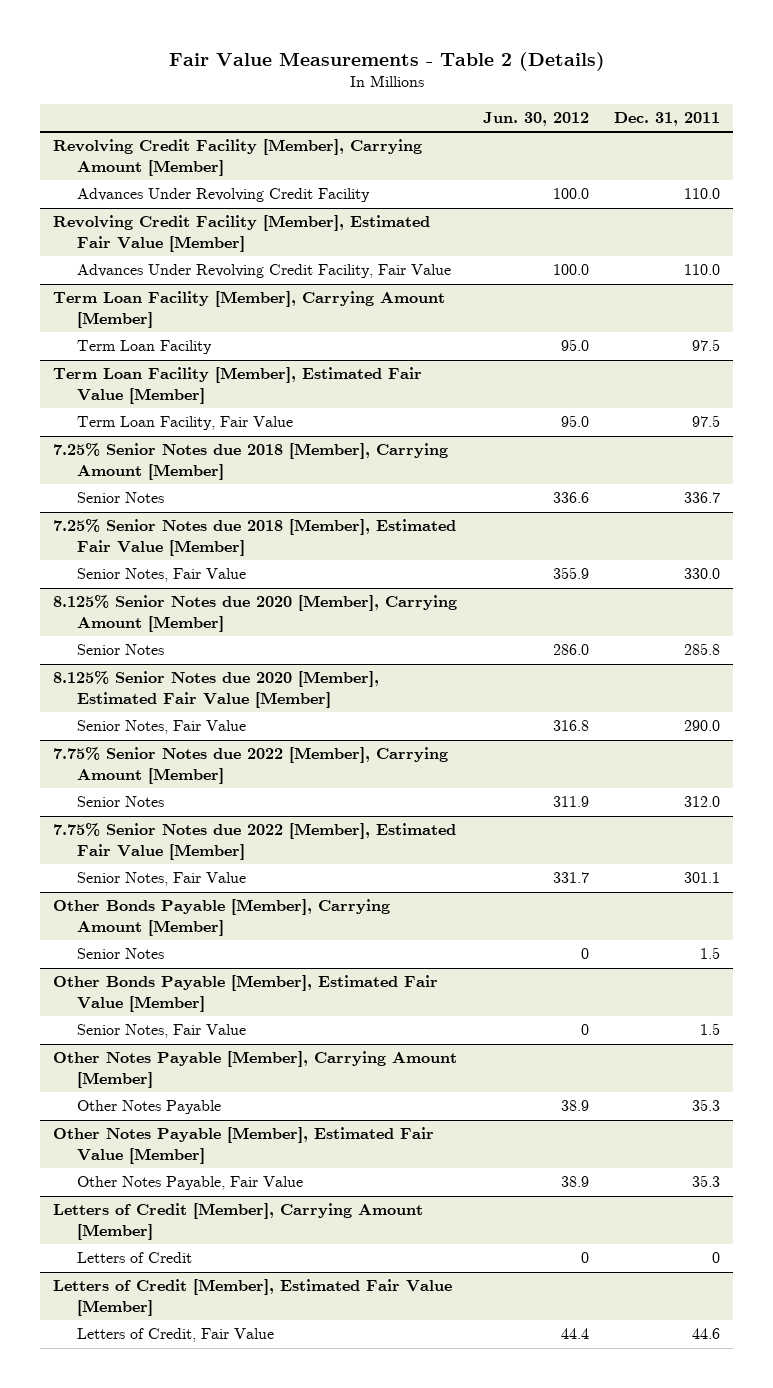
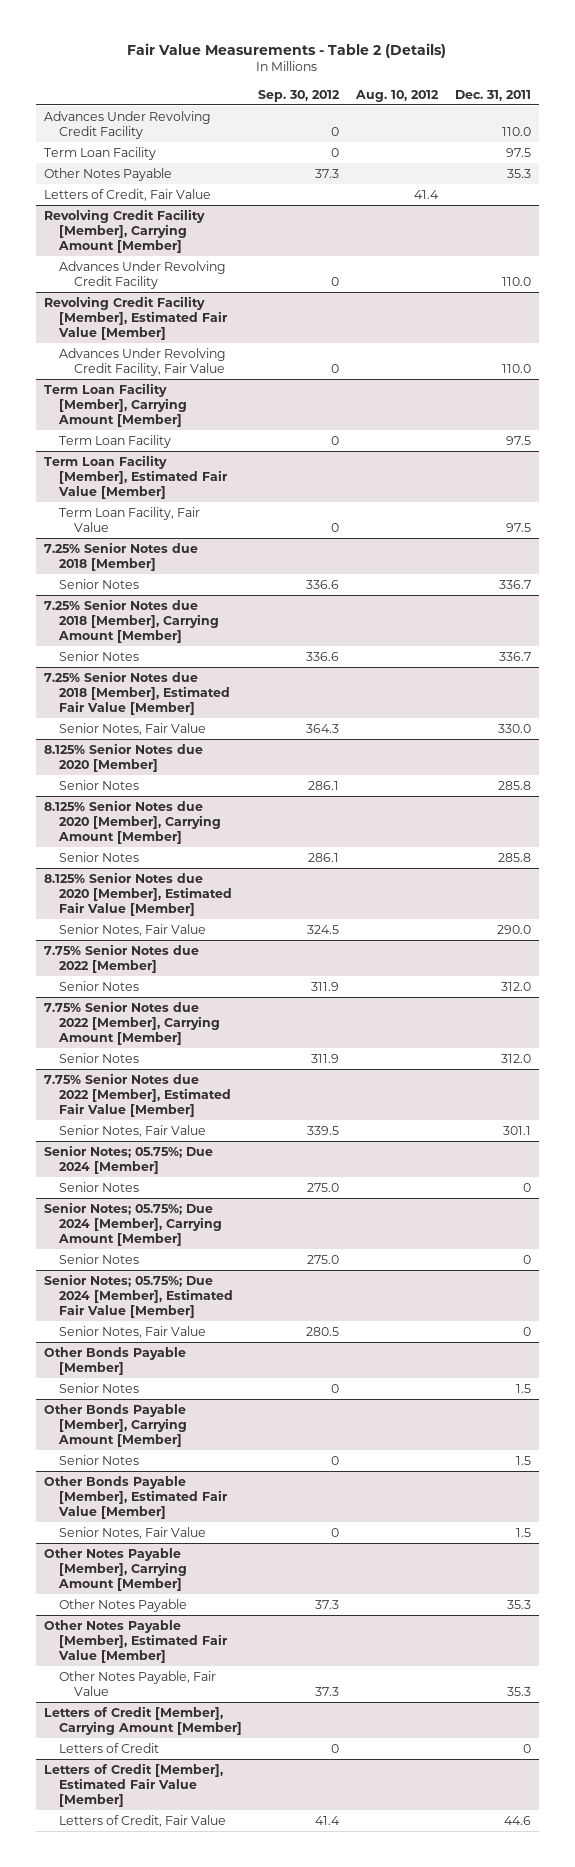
[482,112,589,127] Jun. 30, 2012 -> none
none -> [258,89,341,102] Sep. 30, 2012
none -> [355,89,440,102] Aug. 10, 2012
none -> [43,110,211,139] Advances Under Revolving Credit Facility
none -> [43,146,156,160] Term Loan Facility
none -> [43,167,172,181] Other Notes Payable
none -> [43,188,211,201] Letters of Credit, Fair Value
none -> [43,541,198,571] 7.25% Senior Notes due 2018 [Member]
none -> [58,578,139,589] Senior Notes
none -> [43,742,203,772] 8.125% Senior Notes due 2020 [Member]
none -> [58,779,139,790] Senior Notes
none -> [43,943,199,973] 7.75% Senior Notes due 2022 [Member]
none -> [58,980,139,991] Senior Notes
none -> [43,1144,213,1174] Senior Notes; 05.75%; Due 2024 [Member]
none -> [58,1181,139,1192] Senior Notes
none -> [43,1201,222,1246] Senior Notes; 05.75%; Due 2024 [Member], Carrying Amount [Member]
none -> [58,1253,139,1264] Senior Notes
none -> [43,1273,233,1318] Senior Notes; 05.75%; Due 2024 [Member], Estimated Fair Value [Member]
none -> [58,1325,206,1338] Senior Notes, Fair Value
none -> [43,1346,186,1375] Other Bonds Payable [Member]
none -> [58,1382,139,1393] Senior Notes

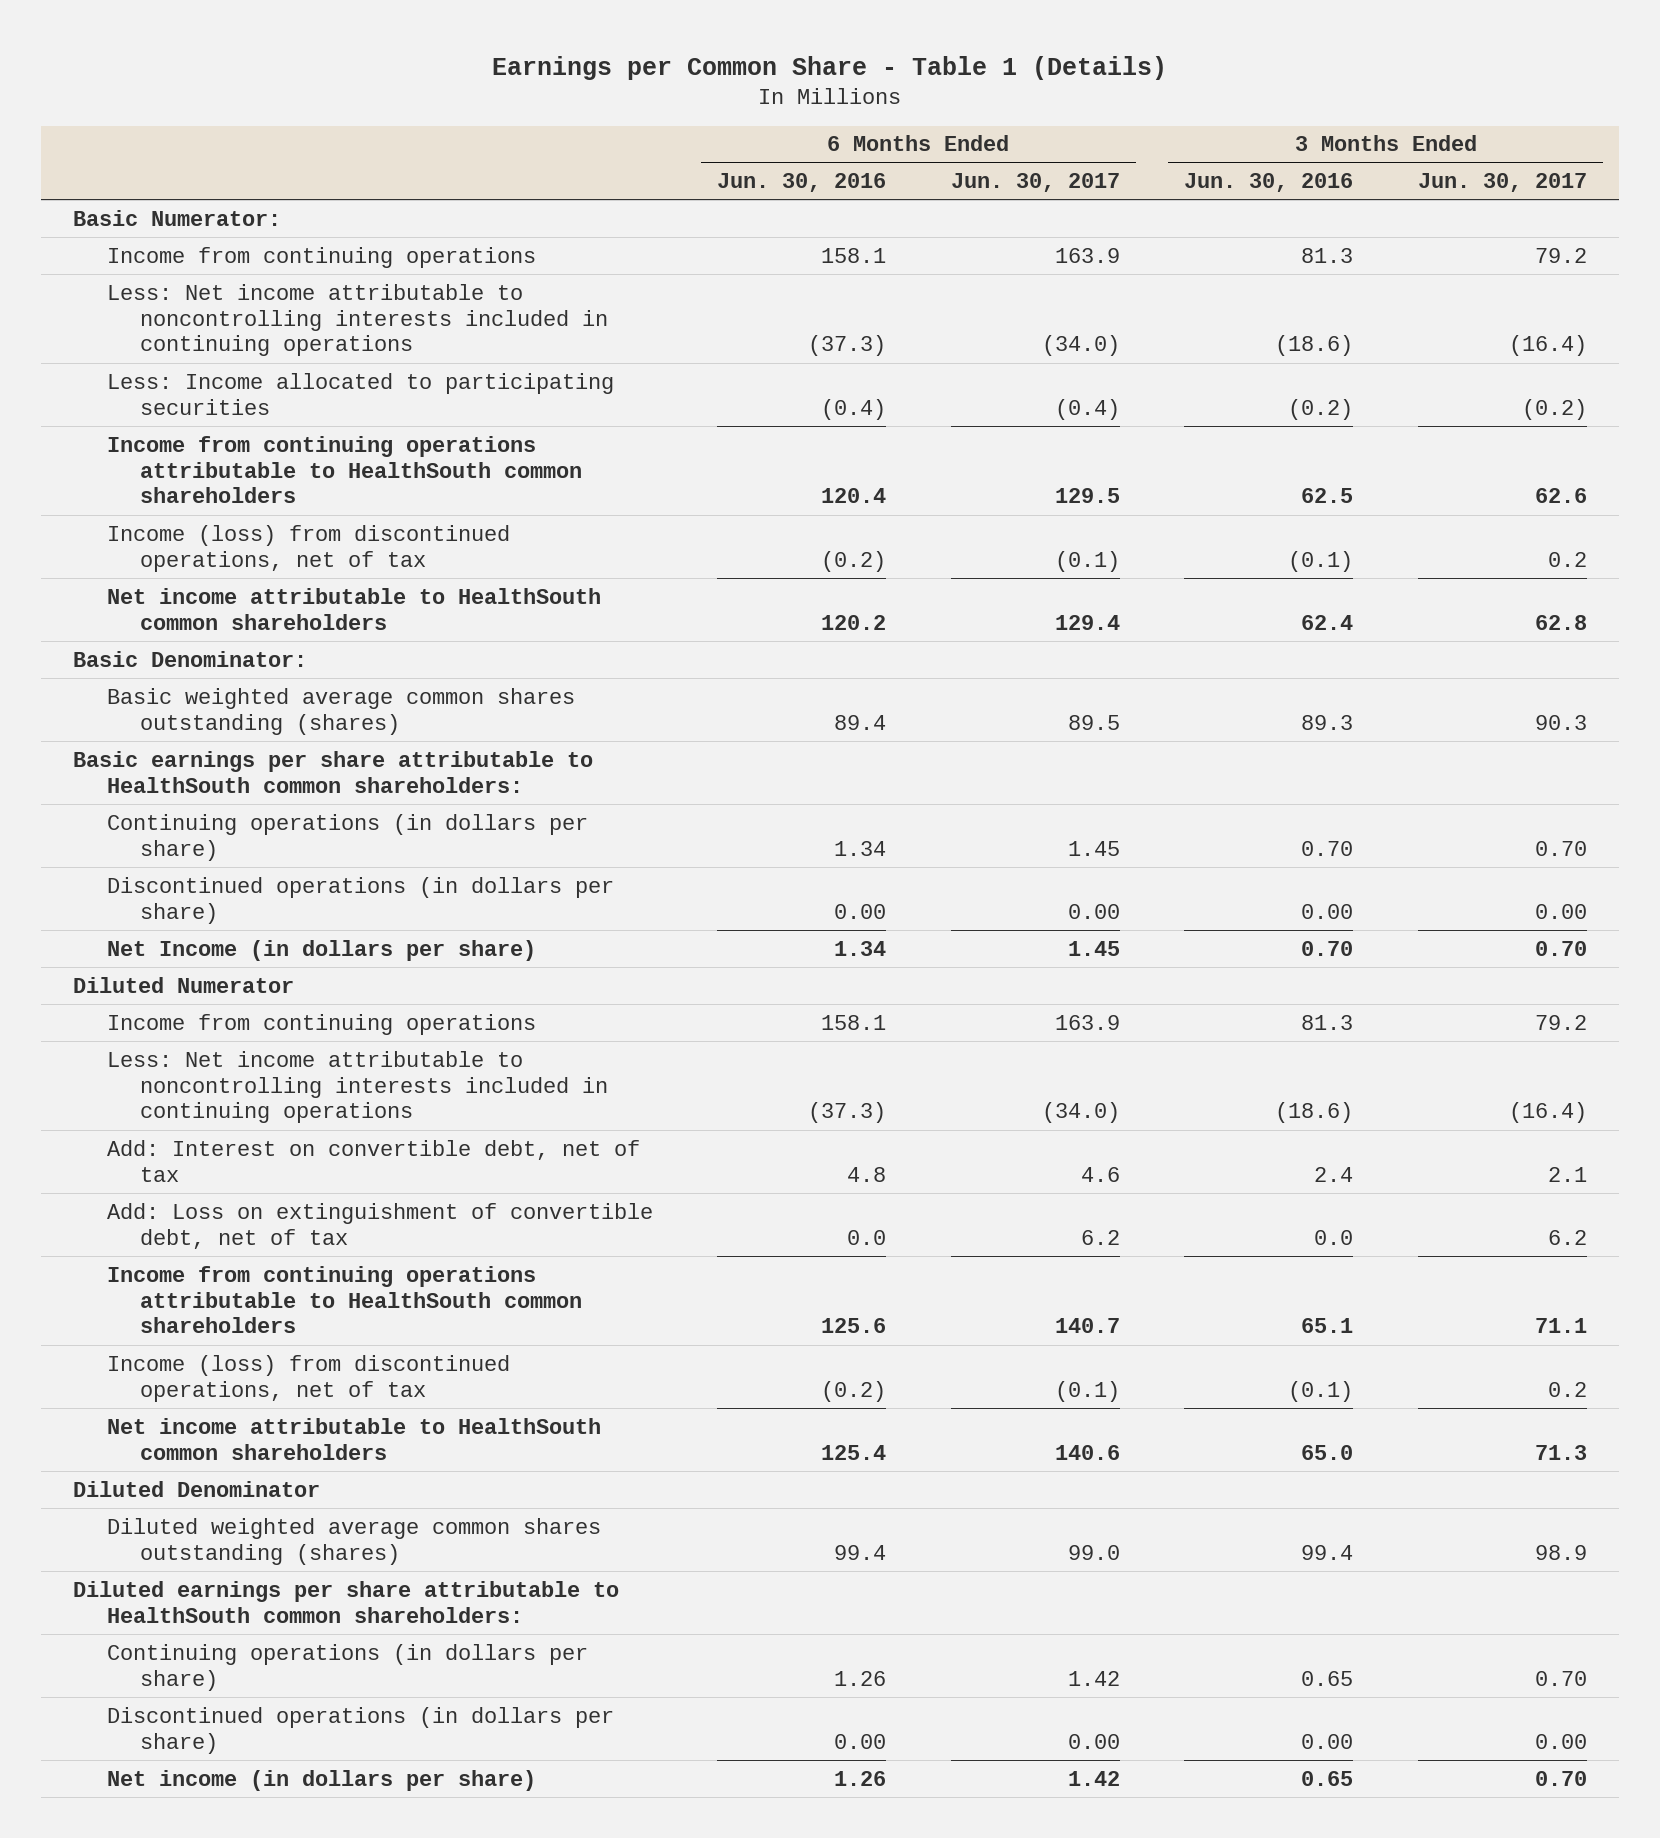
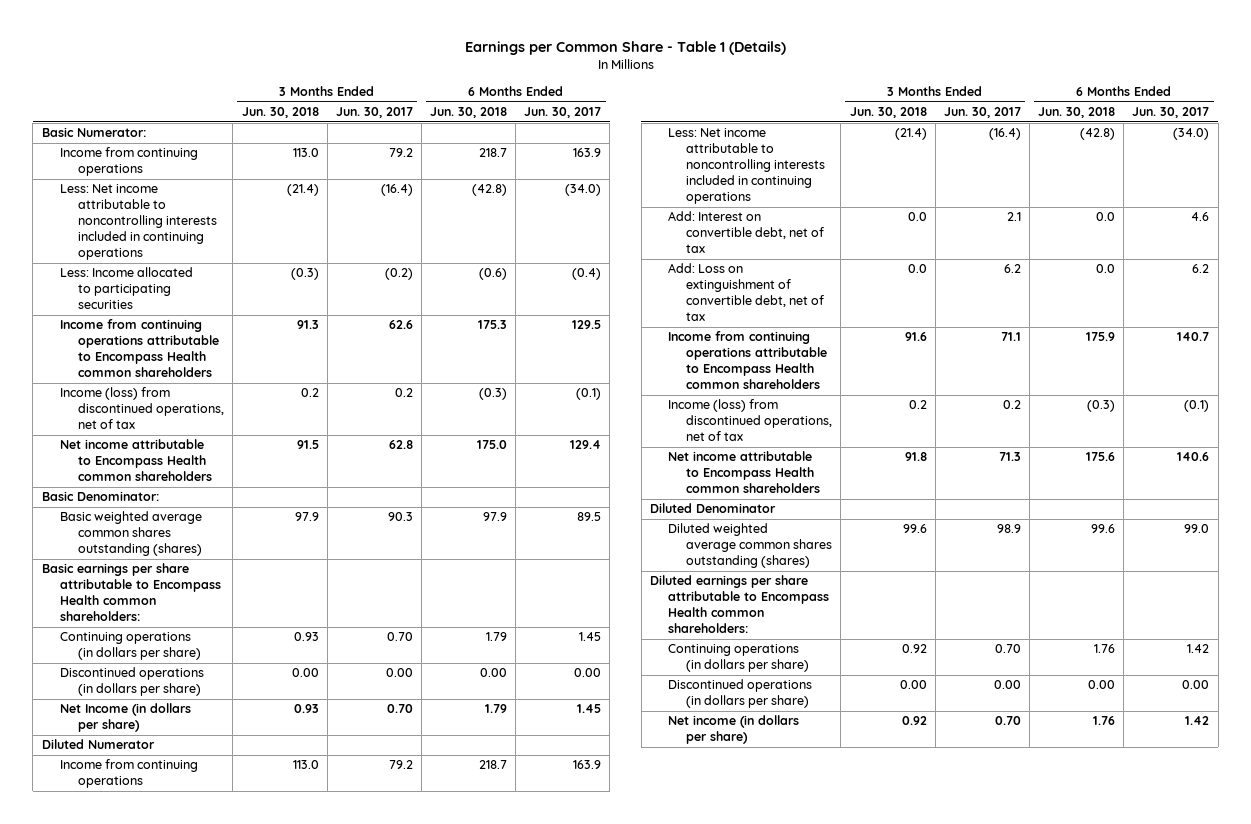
[717,173,887,193] Jun. 30, 2016 -> none
[1184,173,1354,193] Jun. 30, 2016 -> none
none -> [241,106,319,118] Jun. 30, 2018
none -> [430,106,508,118] Jun. 30, 2018
[106,435,583,504] Income from continuing operations attributable to HealthSouth common shareholders -> [59,319,220,378] Income from continuing operations attributable to Encompass Health common shareholders
[106,587,601,630] Net income attributable to HealthSouth common shareholders -> [59,439,213,482] Net income attributable to Encompass Health common shareholders
[72,750,593,793] Basic earnings per share attributable to HealthSouth common shareholders: -> [41,563,221,622] Basic earnings per share attributable to Encompass Health common shareholders:
[106,1265,583,1334] Income from continuing operations attributable to HealthSouth common shareholders -> [667,331,828,390] Income from continuing operations attributable to Encompass Health common shareholders
[106,1417,601,1460] Net income attributable to HealthSouth common shareholders -> [667,451,821,494] Net income attributable to Encompass Health common shareholders
[72,1580,619,1623] Diluted earnings per share attributable to HealthSouth common shareholders: -> [649,575,829,634] Diluted earnings per share attributable to Encompass Health common shareholders:

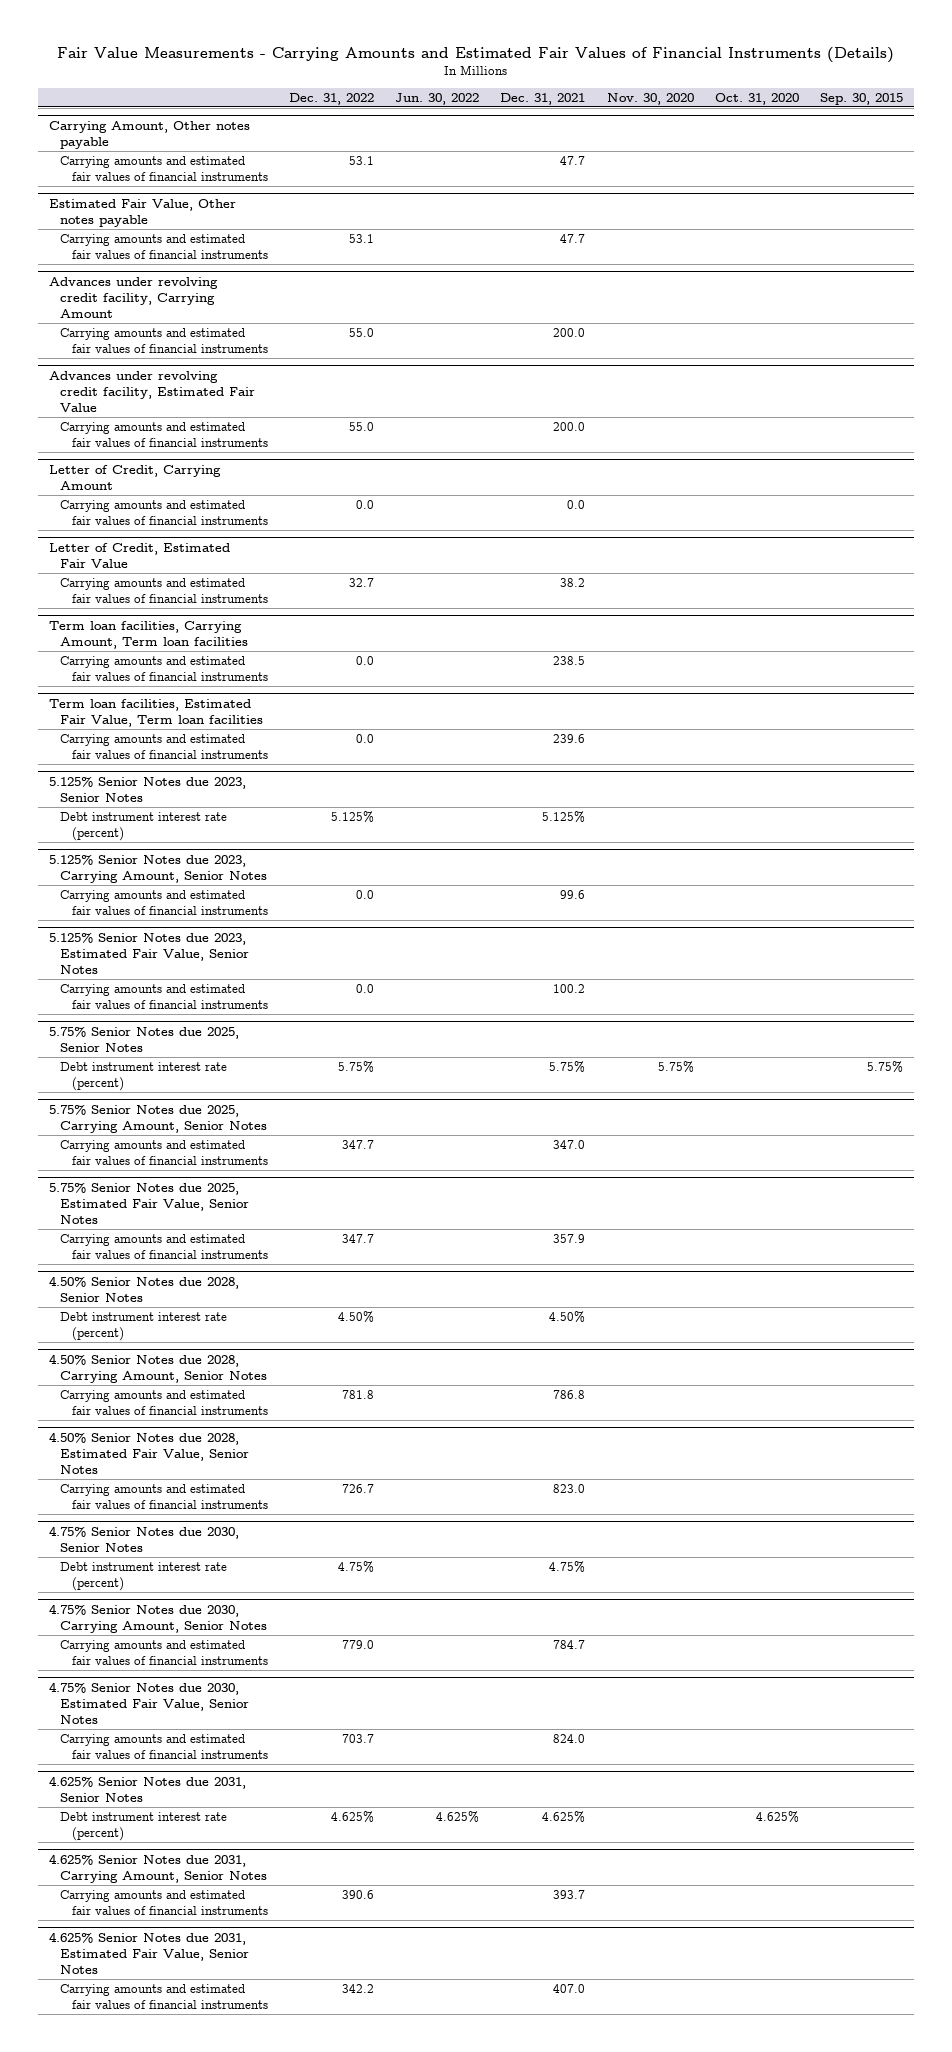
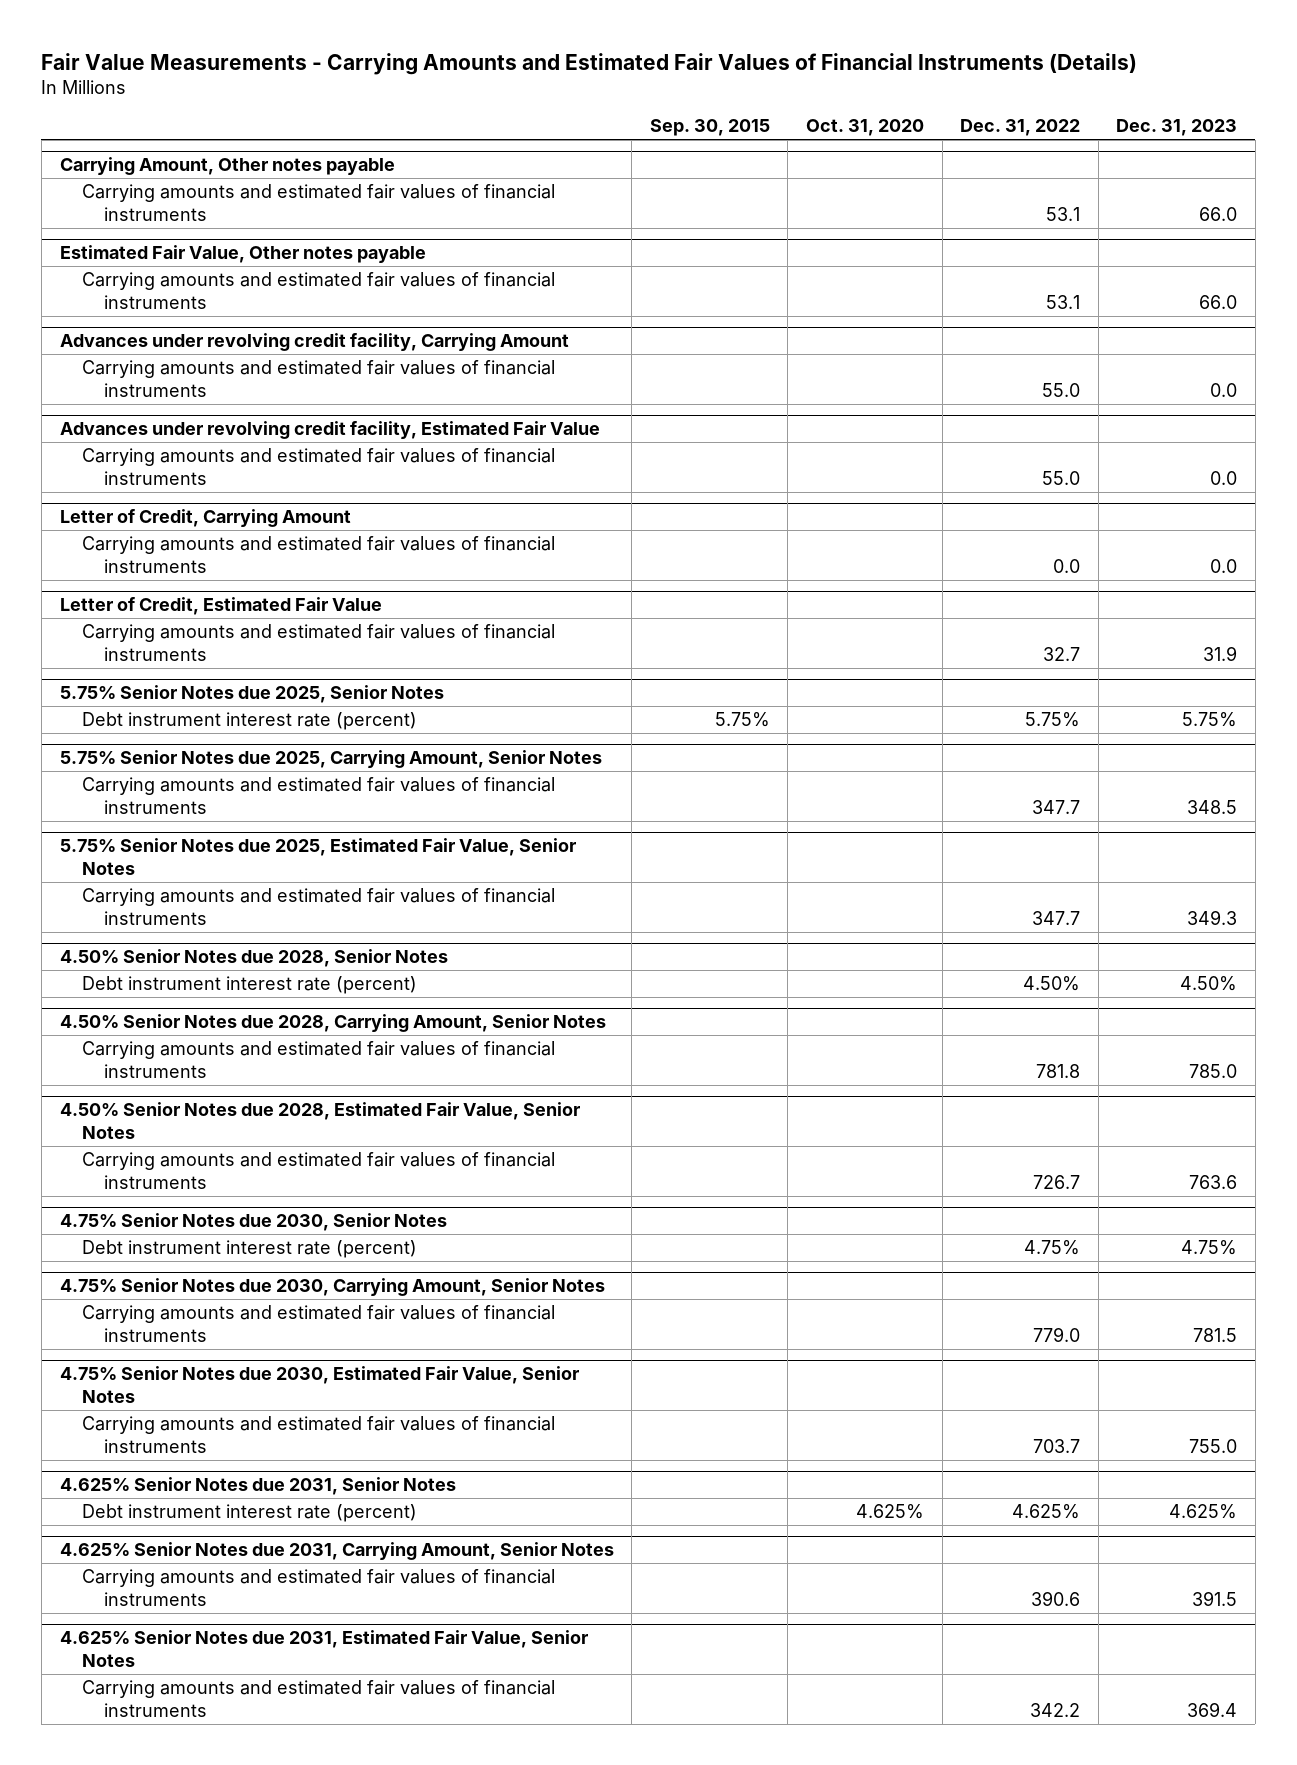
[395,92,480,105] Jun. 30, 2022 -> none
[500,92,586,105] Dec. 31, 2021 -> none
[606,92,694,105] Nov. 30, 2020 -> none
none -> [1116,119,1238,137] Dec. 31, 2023
[49,620,249,649] Term loan facilities, Carrying Amount, Term loan facilities -> none
[60,655,268,681] Carrying amounts and estimated fair values of financial instruments -> none
[49,698,264,727] Term loan facilities, Estimated Fair Value, Term loan facilities -> none
[60,733,268,759] Carrying amounts and estimated fair values of financial instruments -> none
[49,776,247,802] 5.125% Senior Notes due 2023, Senior Notes -> none
[60,811,228,841] Debt instrument interest rate (percent) -> none
[49,854,268,883] 5.125% Senior Notes due 2023, Carrying Amount, Senior Notes -> none
[60,889,268,915] Carrying amounts and estimated fair values of financial instruments -> none
[49,932,250,974] 5.125% Senior Notes due 2023, Estimated Fair Value, Senior Notes -> none
[60,983,268,1009] Carrying amounts and estimated fair values of financial instruments -> none

